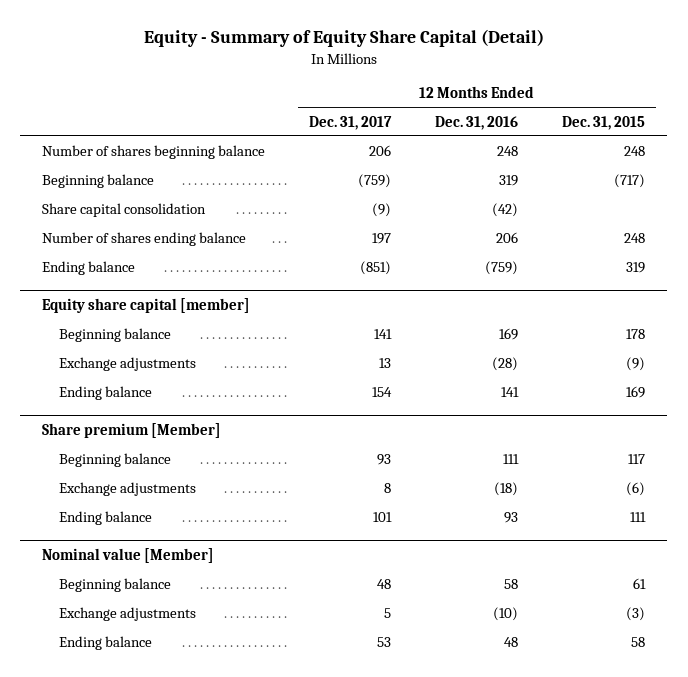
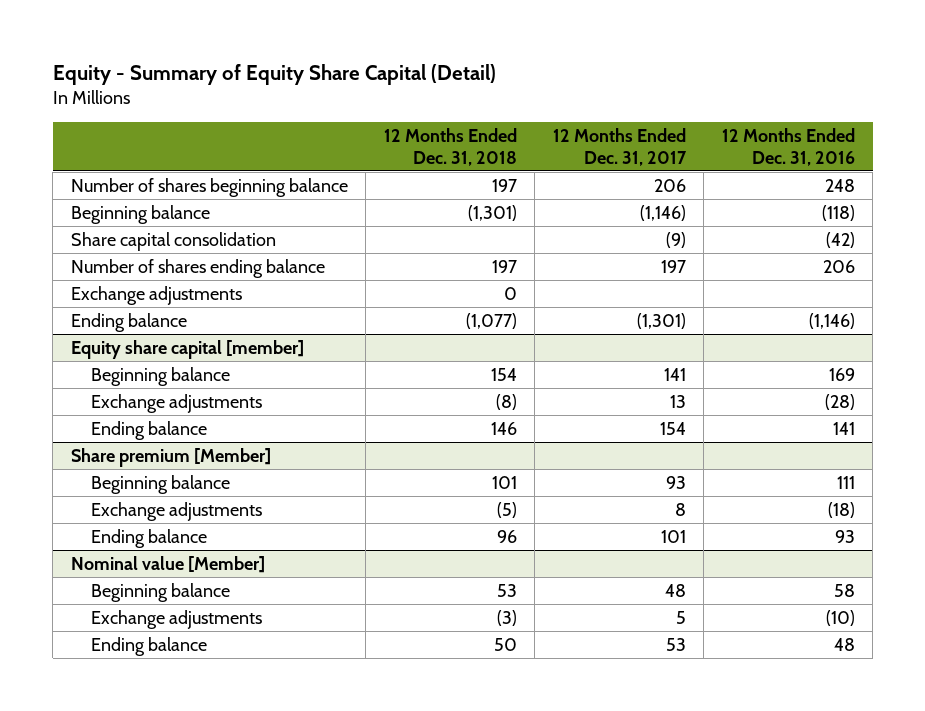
[562,115,646,130] Dec. 31, 2015 -> none
none -> [383,127,517,166] 12 Months Ended Dec. 31, 2018
[358,174,392,189] (759) -> [639,204,686,221] (1,146)
[499,175,519,187] 319 -> [821,204,855,221] (118)
none -> [70,285,242,305] Exchange adjustments
[360,261,392,276] (851) -> [636,312,686,329] (1,301)
[485,261,519,276] (759) -> [808,312,855,329] (1,146)

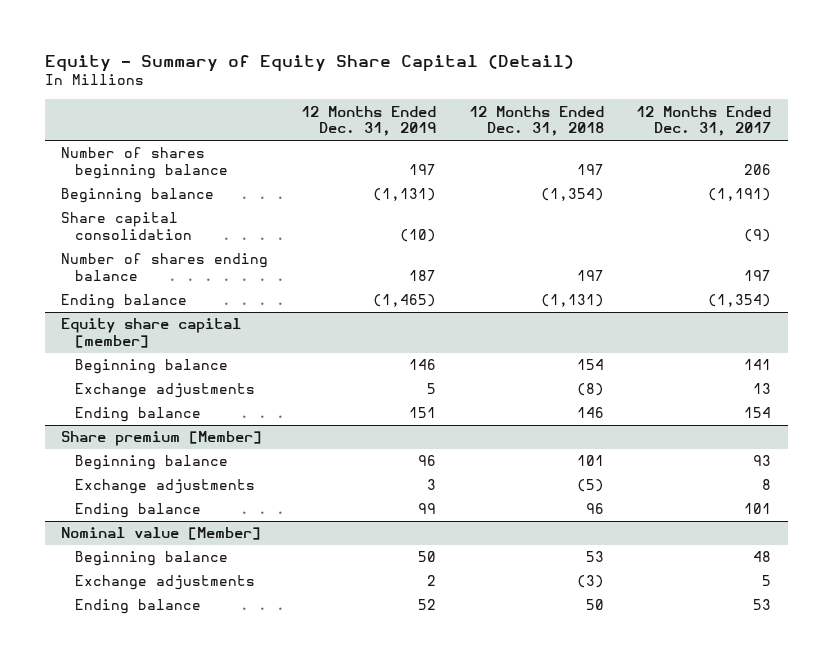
[721,127,855,166] 12 Months Ended Dec. 31, 2016 -> none
none -> [300,105,436,137] 12 Months Ended Dec. 31, 2019
[467,204,517,221] (1,301) -> [540,188,604,202] (1,354)
[639,204,686,221] (1,146) -> [708,188,772,202] (1,191)
[70,285,242,305] Exchange adjustments -> none
[465,312,517,329] (1,077) -> [540,294,604,308] (1,131)
[636,312,686,329] (1,301) -> [708,294,772,308] (1,354)

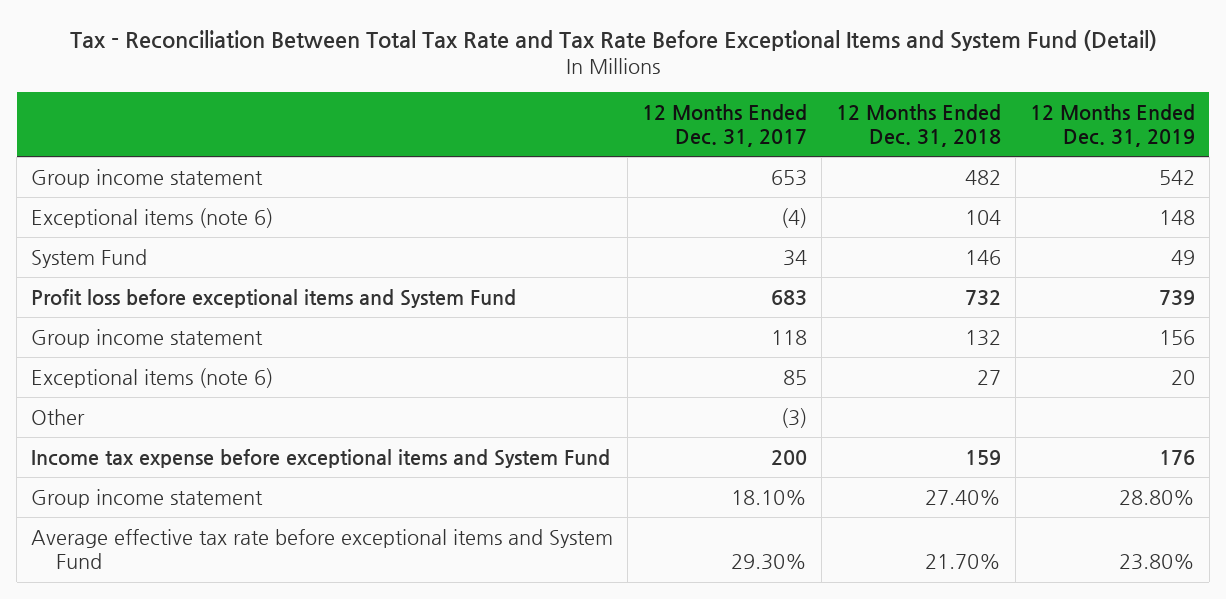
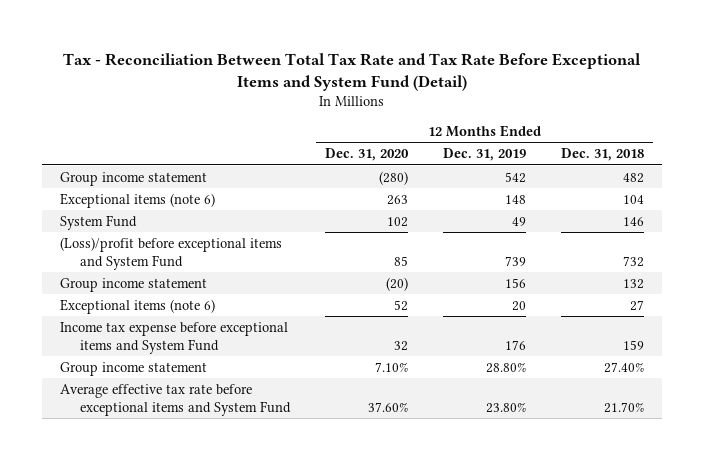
[641,103,807,148] 12 Months Ended Dec. 31, 2017 -> none
none -> [325,148,410,162] Dec. 31, 2020
[31,288,517,308] Profit loss before exceptional items and System Fund -> [59,236,282,270] (Loss)/profit before exceptional items and System Fund
[31,408,86,425] Other -> none

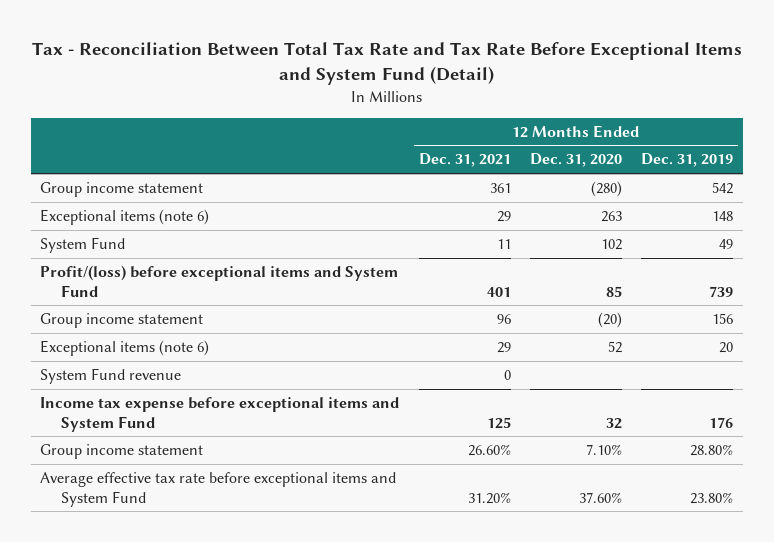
[561,148,645,162] Dec. 31, 2018 -> none
none -> [418,153,511,168] Dec. 31, 2021
[59,236,282,270] (Loss)/profit before exceptional items and System Fund -> [40,265,399,297] Profit/(loss) before exceptional items and System Fund
none -> [40,368,182,385] System Fund revenue

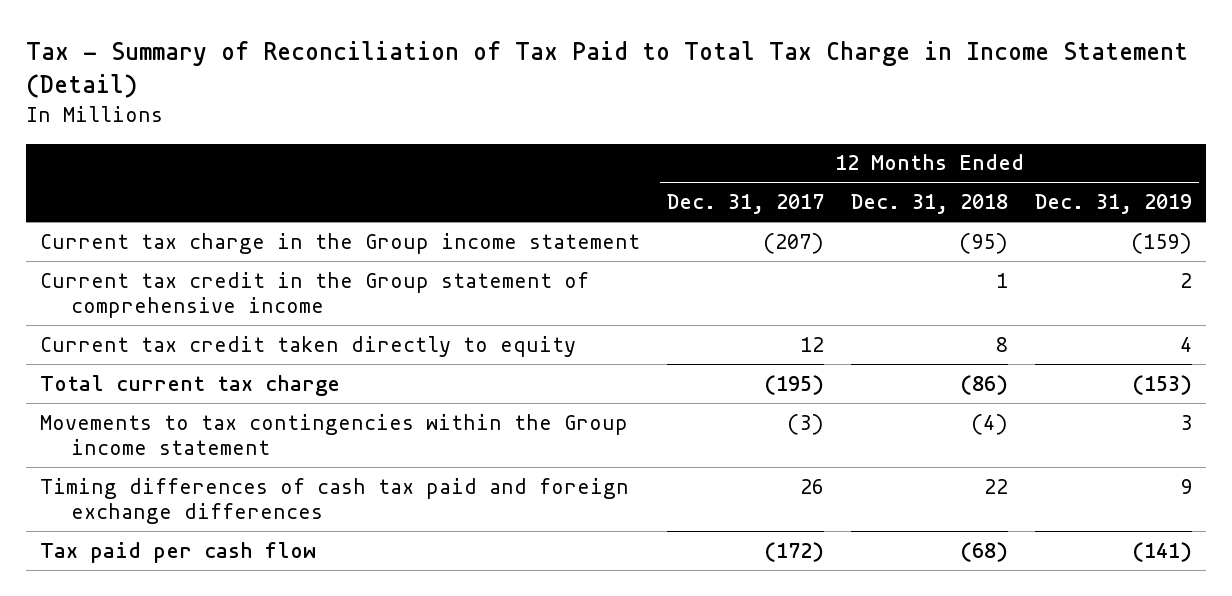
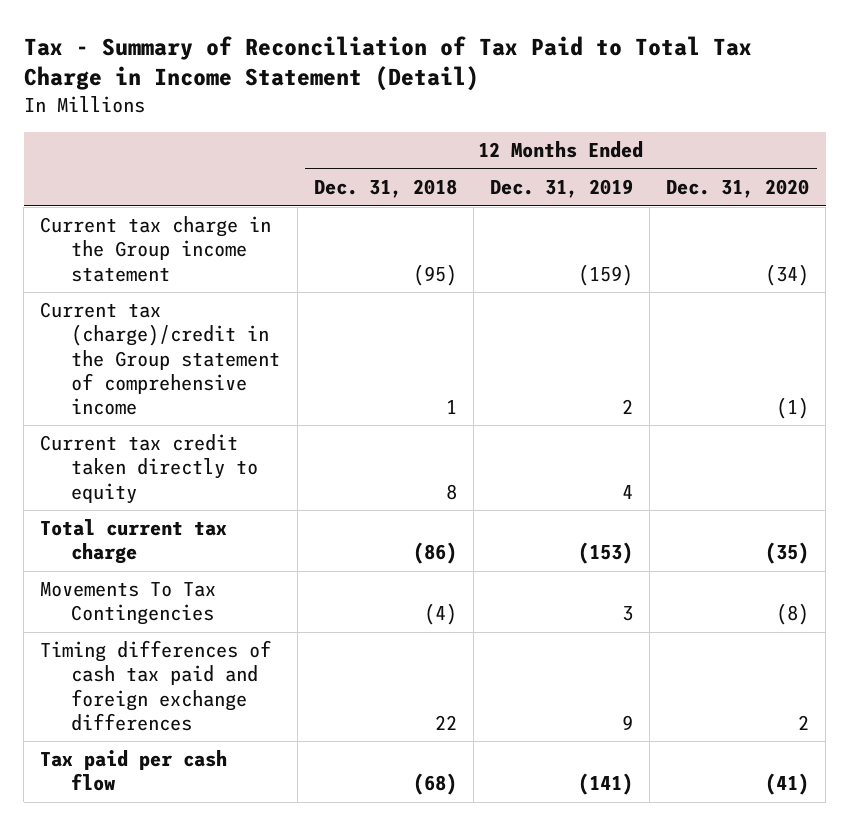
[666,194,824,215] Dec. 31, 2017 -> none
none -> [666,179,810,199] Dec. 31, 2020
[39,271,589,319] Current tax credit in the Group statement of comprehensive income -> [40,302,281,415] Current tax (charge)/credit in the Group statement of comprehensive income
[39,413,628,456] Movements to tax contingencies within the Group income statement -> none
none -> [40,582,217,626] Movements To Tax Contingencies

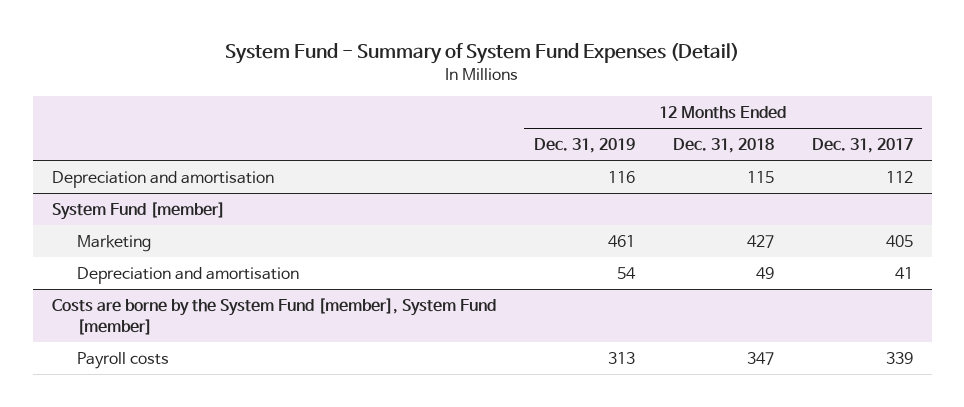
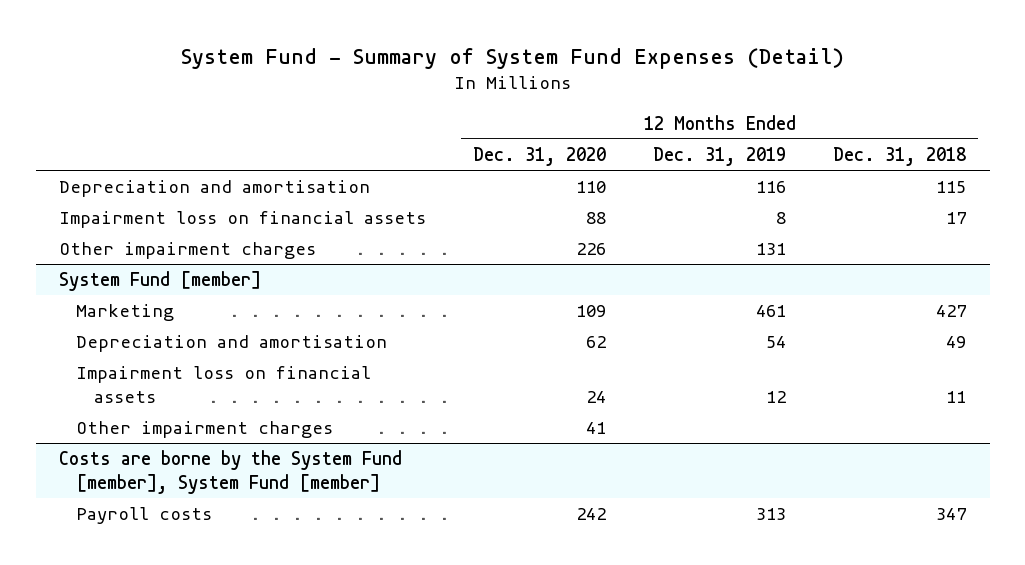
[811,138,913,154] Dec. 31, 2017 -> none
none -> [473,146,607,166] Dec. 31, 2020
none -> [59,211,427,229] Impairment loss on financial assets
none -> [59,242,317,260] Other impairment charges
none -> [76,366,372,403] Impairment loss on financial assets
none -> [76,421,334,439] Other impairment charges

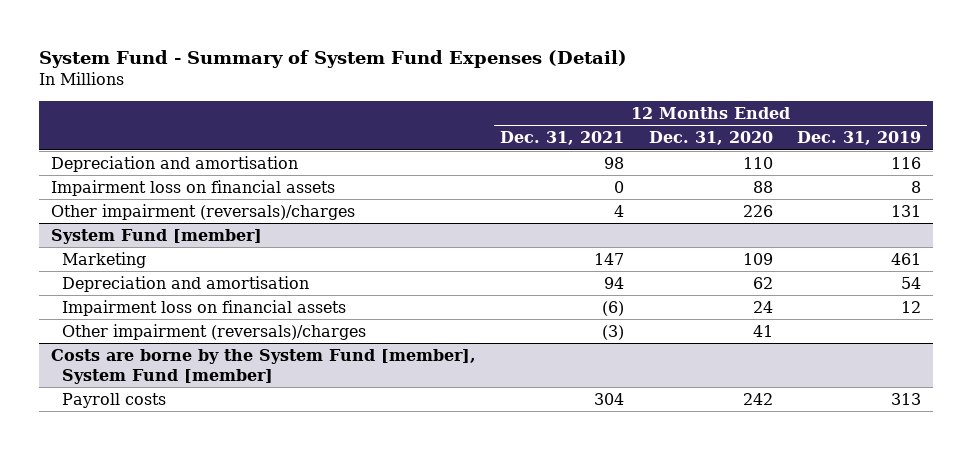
[833,146,967,166] Dec. 31, 2018 -> none
none -> [500,131,625,146] Dec. 31, 2021
[59,242,317,260] Other impairment charges -> [51,203,356,220] Other impairment (reversals)/charges
[76,421,334,439] Other impairment charges -> [62,323,367,340] Other impairment (reversals)/charges

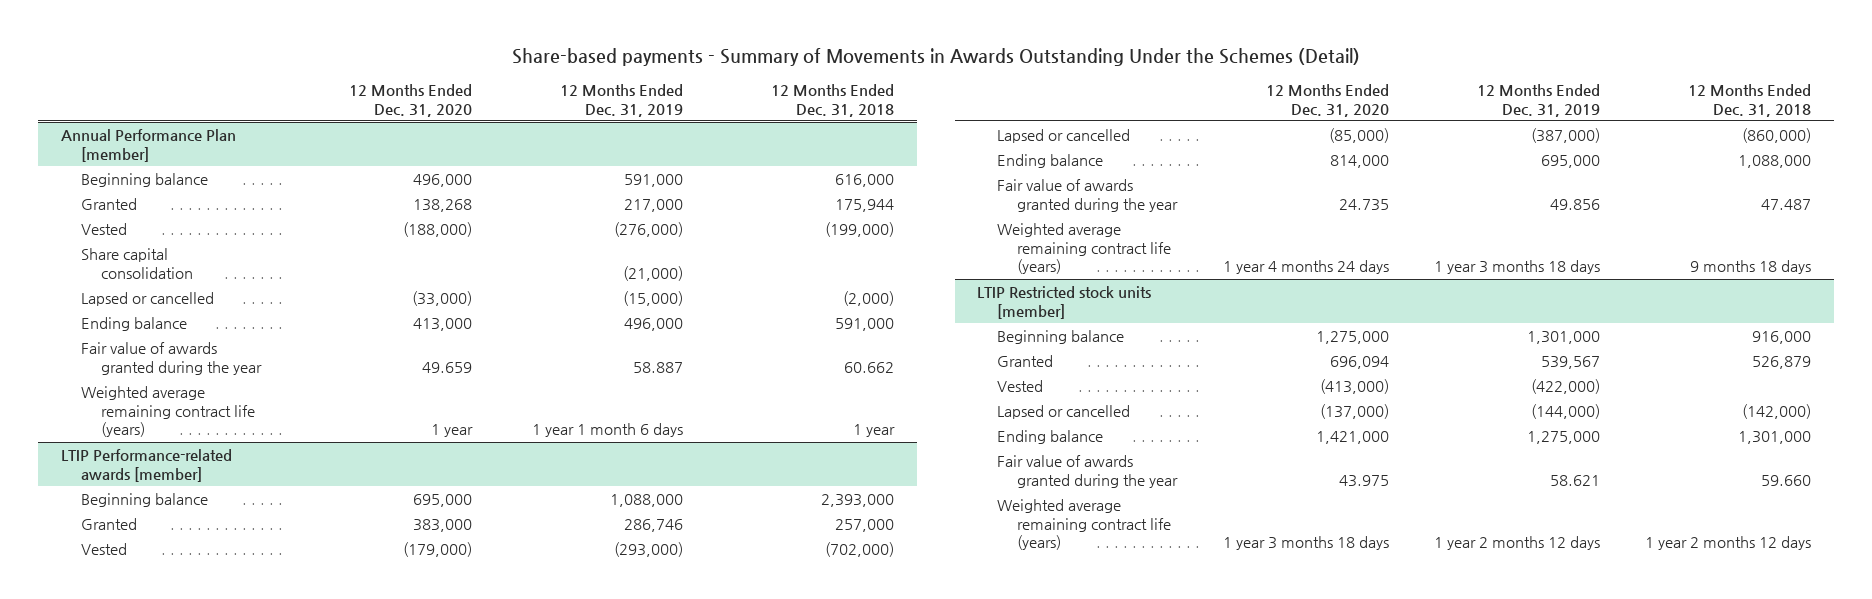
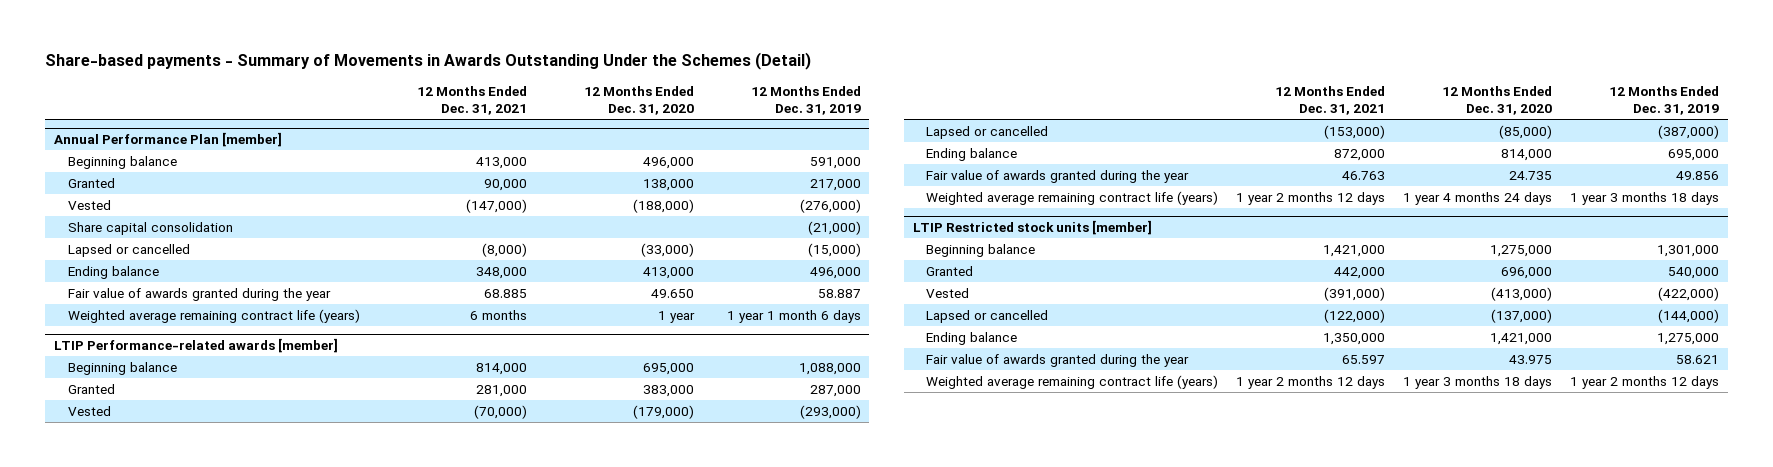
[771,83,895,117] 12 Months Ended Dec. 31, 2018 -> none
none -> [416,86,527,115] 12 Months Ended Dec. 31, 2021
[412,198,472,212] 138,268 -> [642,178,694,191] 138,000
[421,361,472,373] 49.659 -> [650,288,694,298] 49.650
[623,518,683,532] 286,746 -> [809,384,861,397] 287,000
[1329,355,1389,369] 696,094 -> [1501,266,1553,279] 696,000
[1540,355,1600,369] 539,567 -> [1668,266,1720,279] 540,000

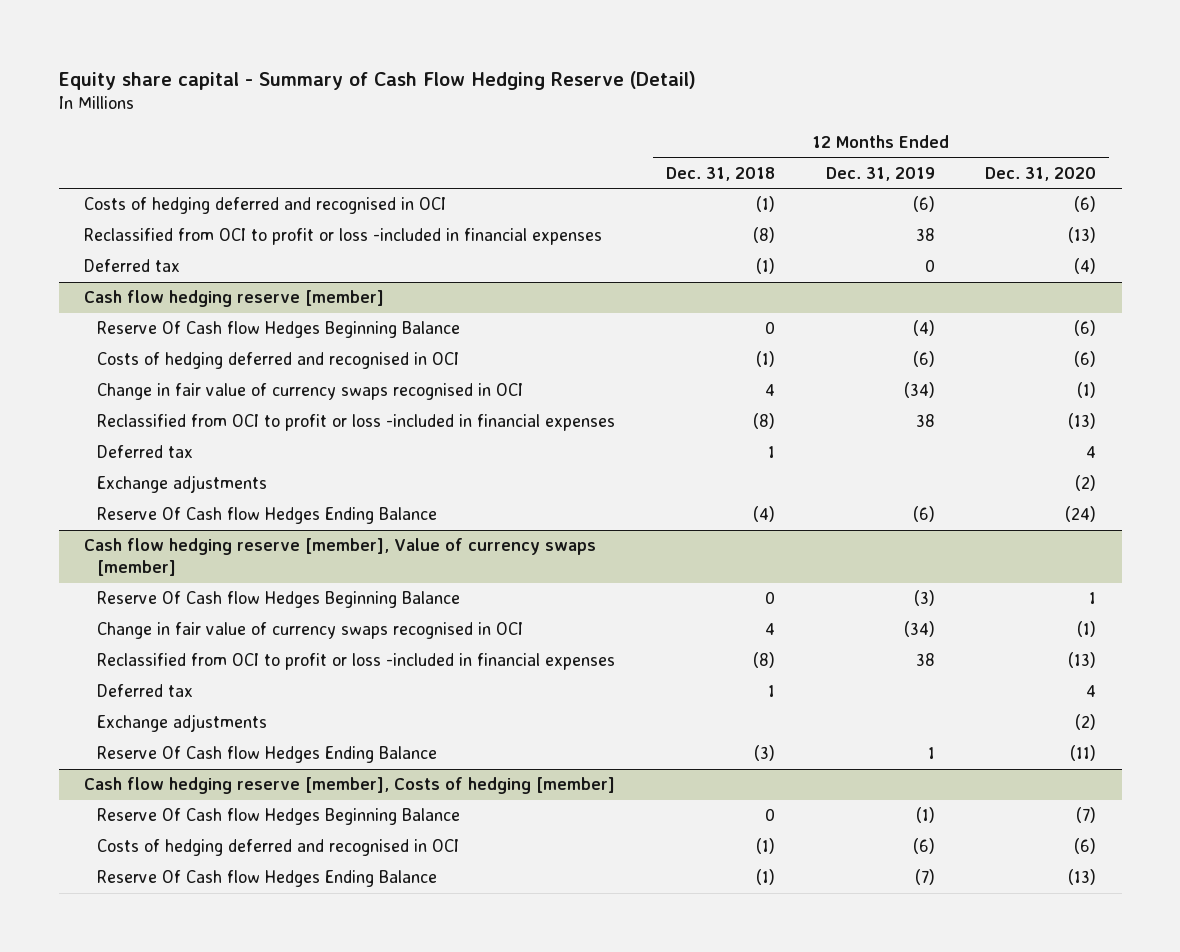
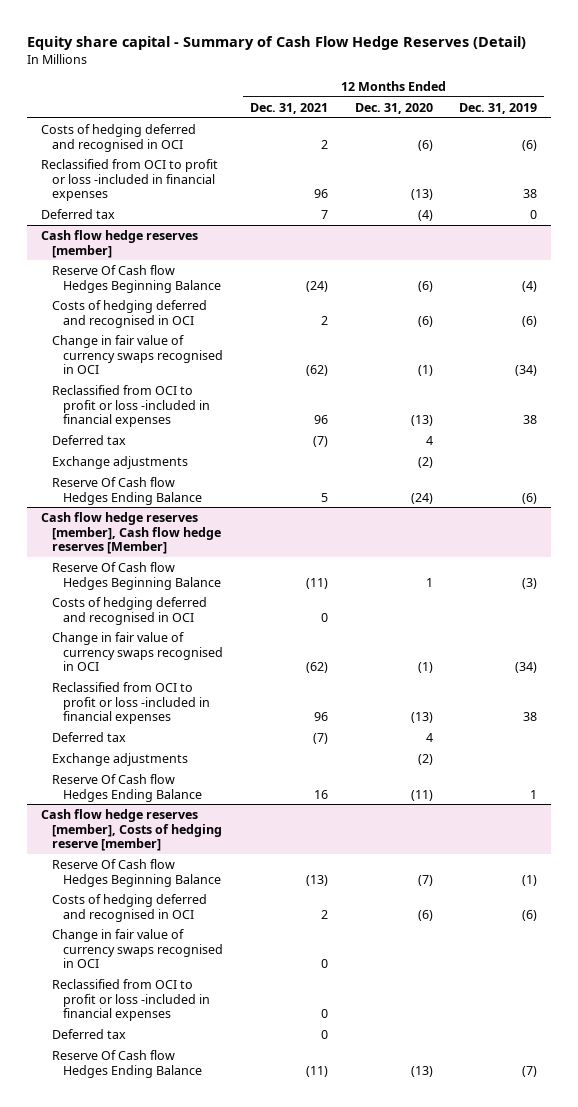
[58,70,696,90] Equity share capital - Summary of Cash Flow Hedging Reserve (Detail) -> [27,35,527,50] Equity share capital - Summary of Cash Flow Hedge Reserves (Detail)
[665,166,775,181] Dec. 31, 2018 -> none
none -> [250,102,329,114] Dec. 31, 2021
[84,290,385,308] Cash flow hedging reserve [member] -> [40,229,198,258] Cash flow hedge reserves [member]
[84,538,597,577] Cash flow hedging reserve [member], Value of currency swaps [member] -> none
none -> [40,511,222,555] Cash flow hedge reserves [member], Cash flow hedge reserves [Member]
none -> [52,596,208,625] Costs of hedging deferred and recognised in OCI
[84,777,616,795] Cash flow hedging reserve [member], Costs of hedging [member] -> [40,808,223,852] Cash flow hedge reserves [member], Costs of hedging reserve [member]
none -> [52,928,224,969] Change in fair value of currency swaps recognised in OCI
none -> [52,978,211,1022] Reclassified from OCI to profit or loss -included in financial expenses
none -> [52,1028,127,1039] Deferred tax

